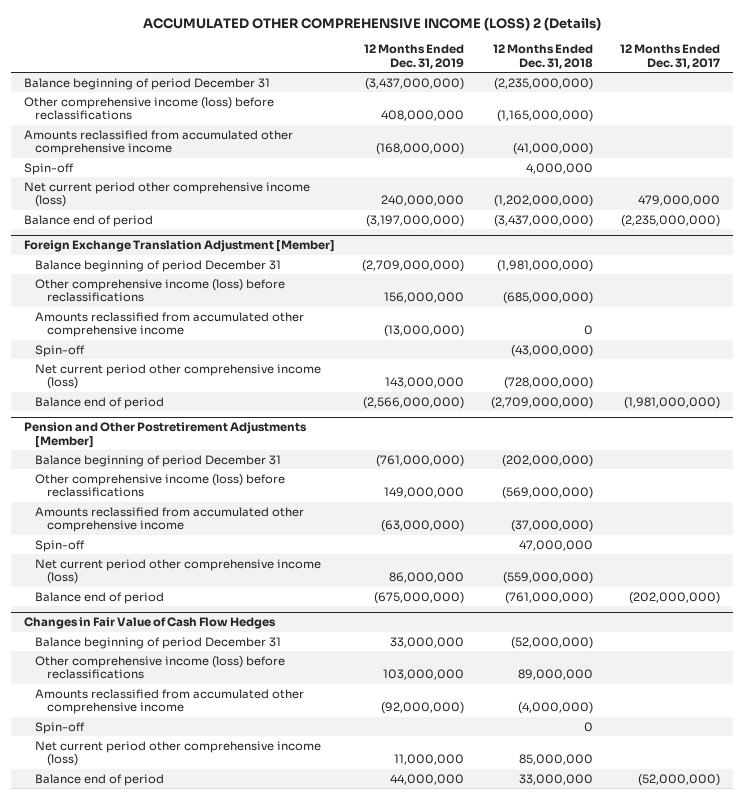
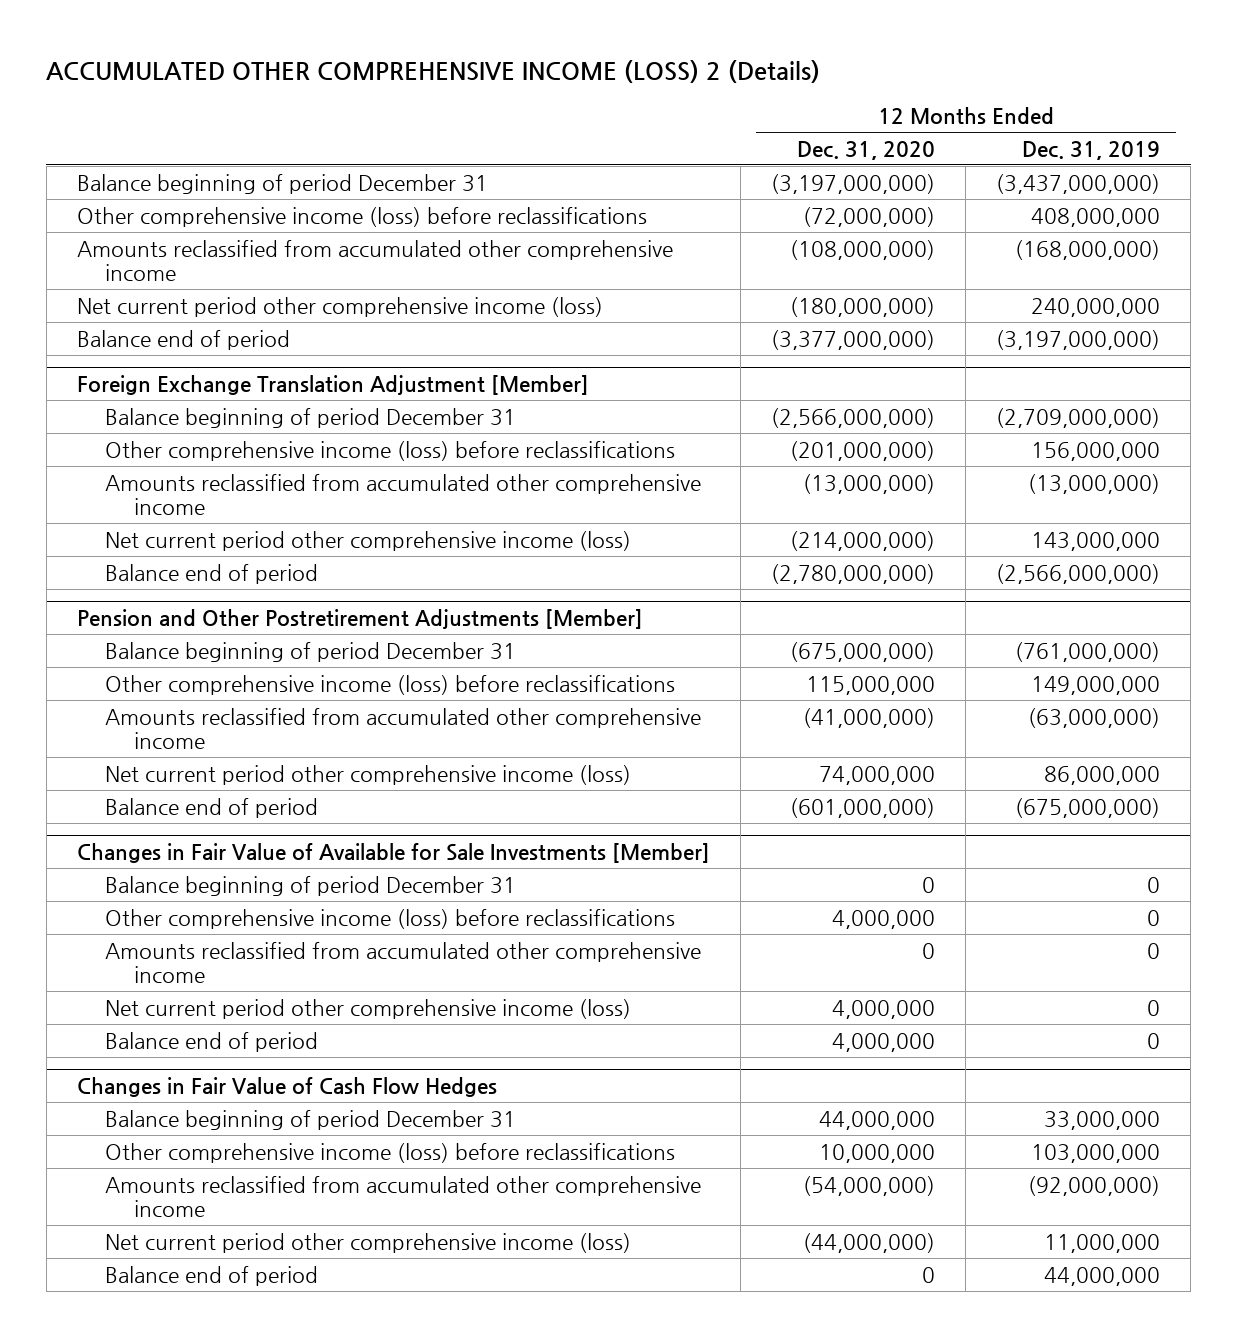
[493,44,594,69] 12 Months Ended Dec. 31, 2018 -> none
[620,44,721,69] 12 Months Ended Dec. 31, 2017 -> none
none -> [797,141,936,161] Dec. 31, 2020
[24,162,75,175] Spin-off -> none
[35,344,86,357] Spin-off -> none
[35,539,86,552] Spin-off -> none
none -> [76,842,710,863] Changes in Fair Value of Available for Sale Investments [Member]
none -> [105,875,517,896] Balance beginning of period December 31
none -> [105,908,676,929] Other comprehensive income (loss) before reclassifications
none -> [105,941,702,984] Amounts reclassified from accumulated other comprehensive income
none -> [105,998,632,1019] Net current period other comprehensive income (loss)
none -> [105,1031,319,1052] Balance end of period
[35,721,86,734] Spin-off -> none

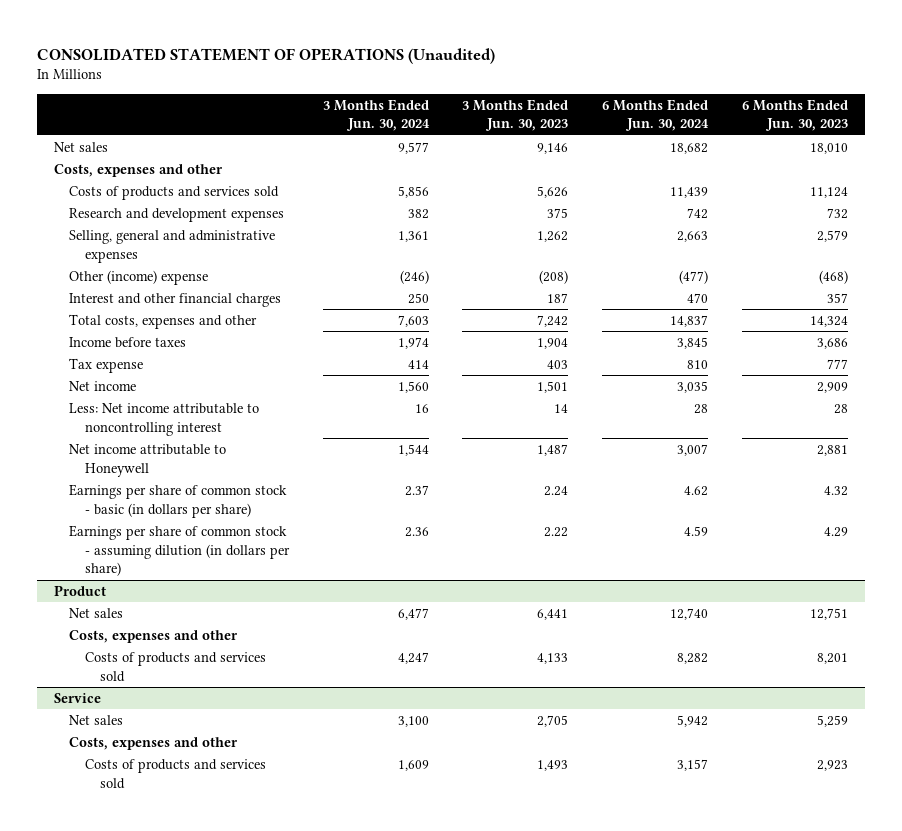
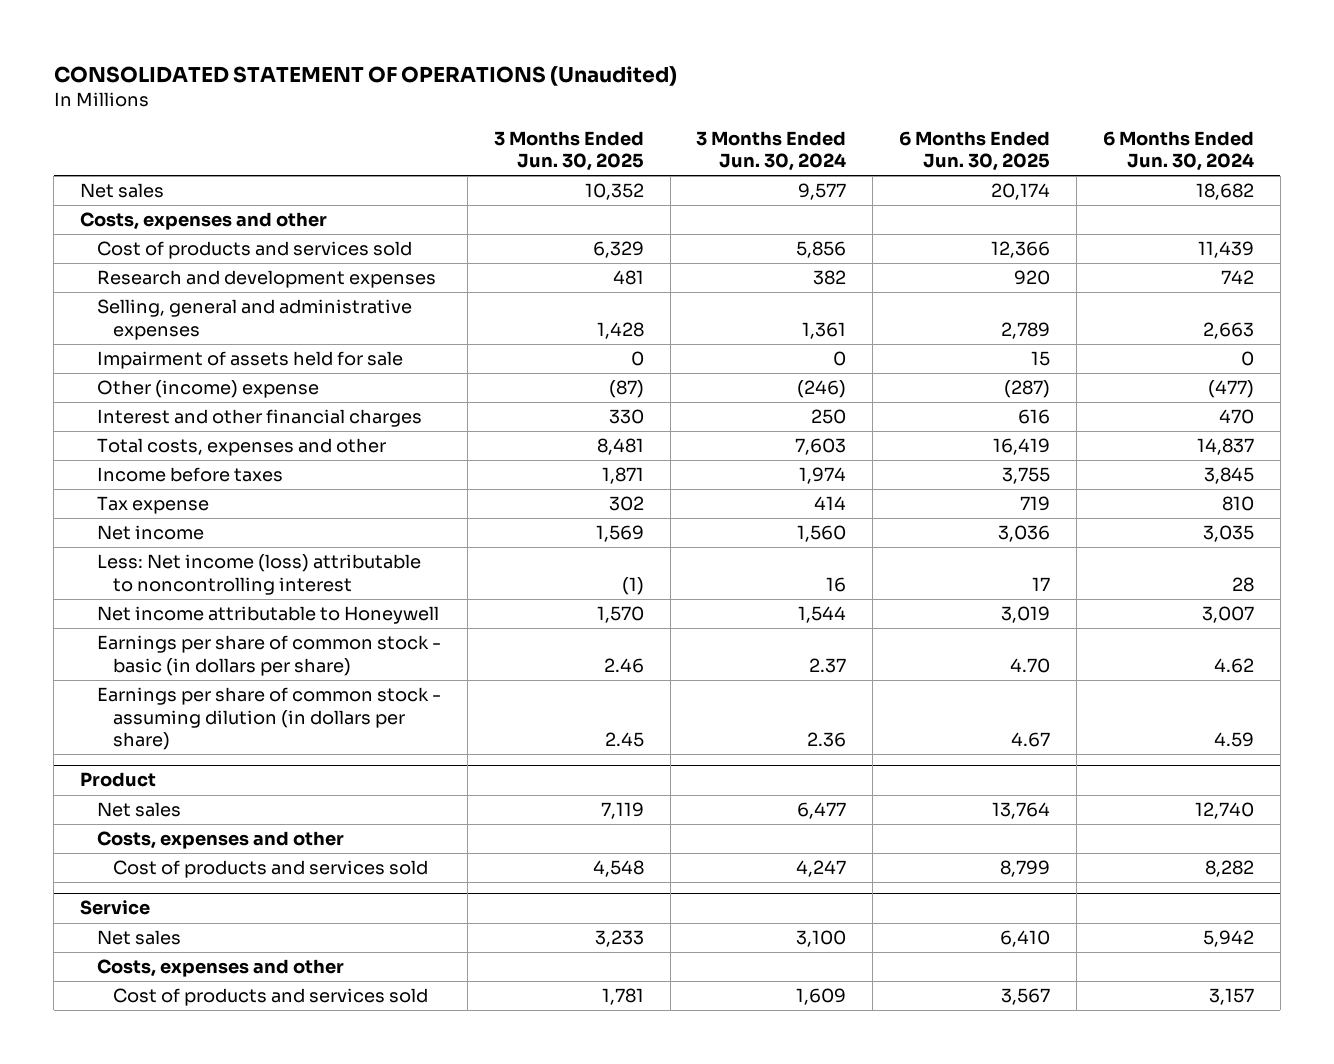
[462,98,569,132] 3 Months Ended Jun. 30, 2023 -> none
[742,98,849,132] 6 Months Ended Jun. 30, 2023 -> none
none -> [493,130,644,172] 3 Months Ended Jun. 30, 2025
none -> [899,130,1051,172] 6 Months Ended Jun. 30, 2025
[69,185,280,200] Costs of products and services sold -> [96,241,412,260] Cost of products and services sold
none -> [96,351,403,370] Impairment of assets held for sale
[69,402,260,436] Less: Net income attributable to noncontrolling interest -> [96,554,421,595] Less: Net income (loss) attributable to noncontrolling interest
[84,651,266,682] Costs of products and services sold -> [113,860,429,879] Cost of products and services sold
[84,758,266,789] Costs of products and services sold -> [113,988,429,1007] Cost of products and services sold

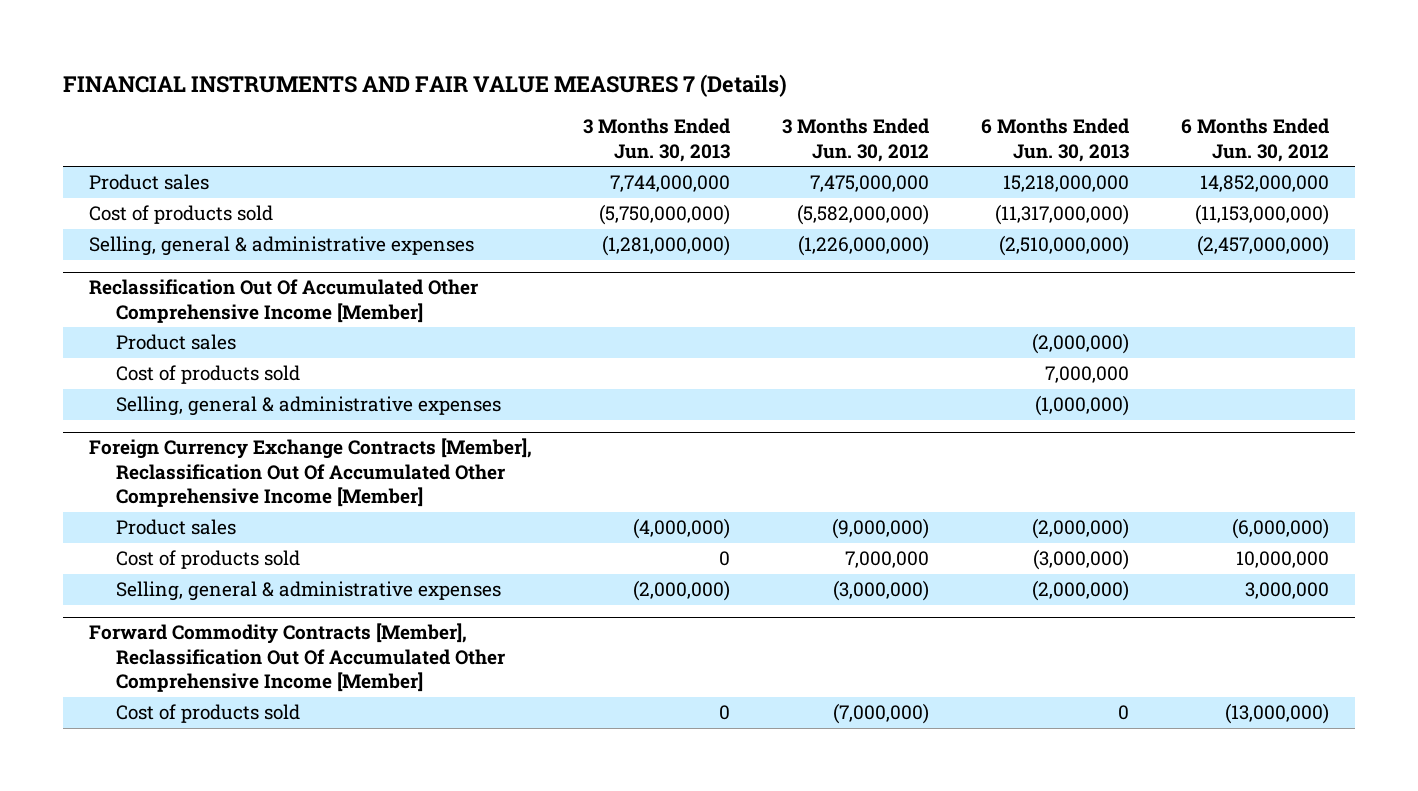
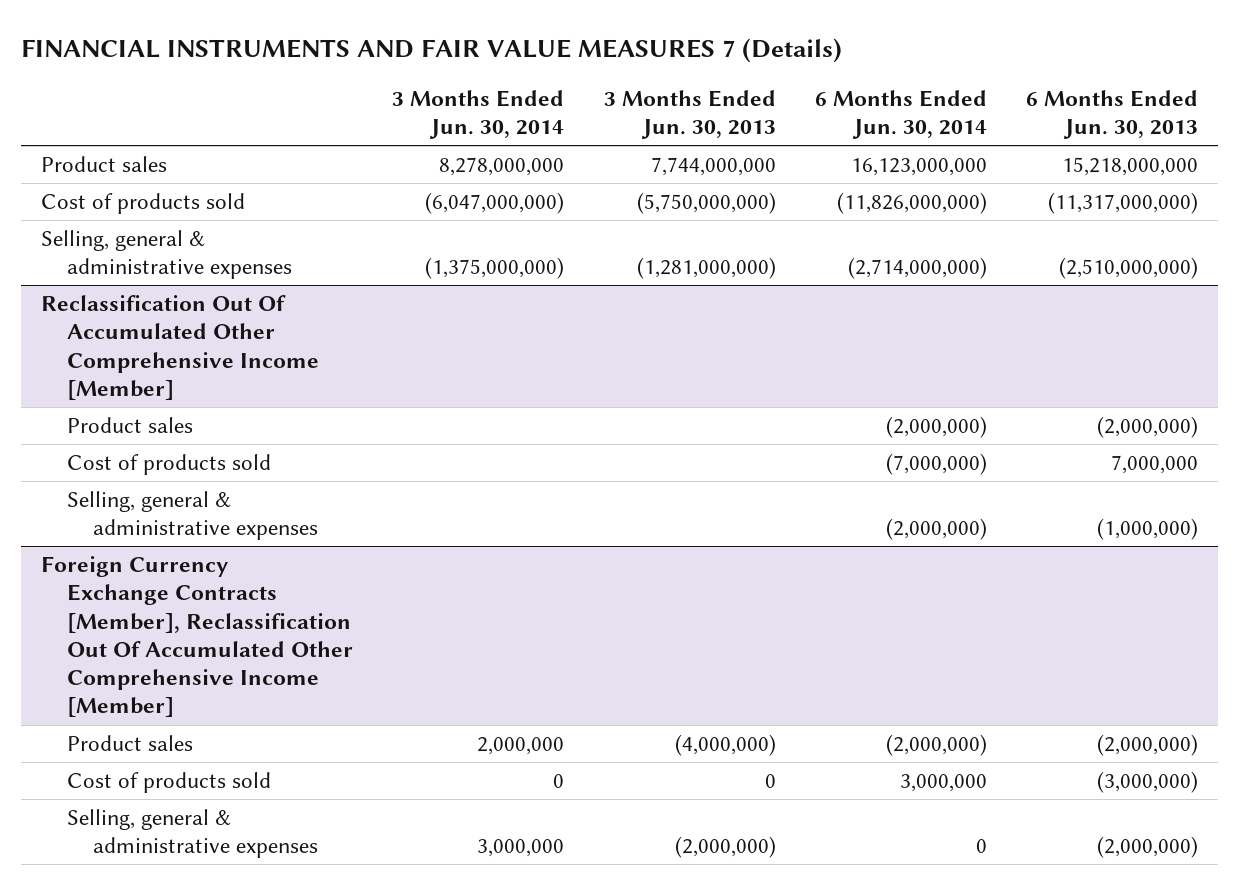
[782,118,930,162] 3 Months Ended Jun. 30, 2012 -> none
[1181,118,1330,162] 6 Months Ended Jun. 30, 2012 -> none
none -> [392,89,565,139] 3 Months Ended Jun. 30, 2014
none -> [814,89,987,139] 6 Months Ended Jun. 30, 2014
[88,623,505,693] Forward Commodity Contracts [Member], Reclassification Out Of Accumulated Other Comprehensive Income [Member] -> none
[115,704,300,724] Cost of products sold -> none

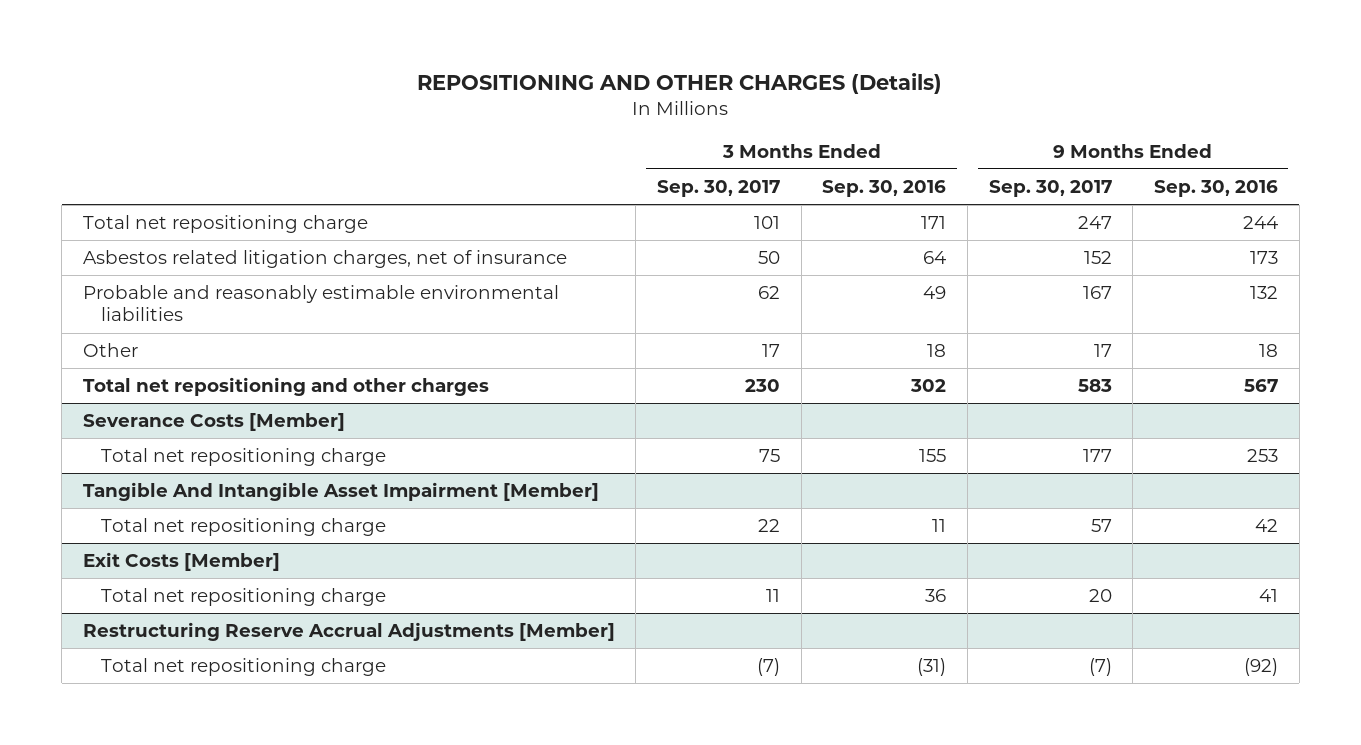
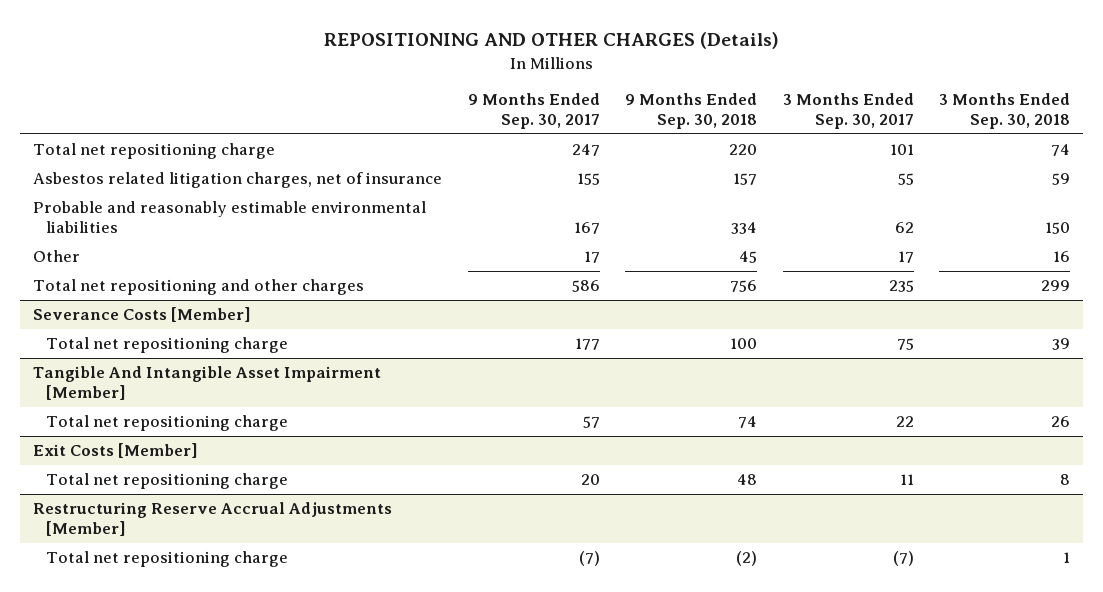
[822,179,947,197] Sep. 30, 2016 -> none
[1153,179,1278,197] Sep. 30, 2016 -> none
none -> [625,93,758,130] 9 Months Ended Sep. 30, 2018
none -> [939,93,1071,130] 3 Months Ended Sep. 30, 2018
[758,251,781,265] 50 -> [897,173,914,186] 55
[1083,251,1112,265] 152 -> [576,173,600,186] 155
[745,379,781,393] 230 -> [888,280,914,293] 235
[1077,379,1112,393] 583 -> [571,280,600,293] 586

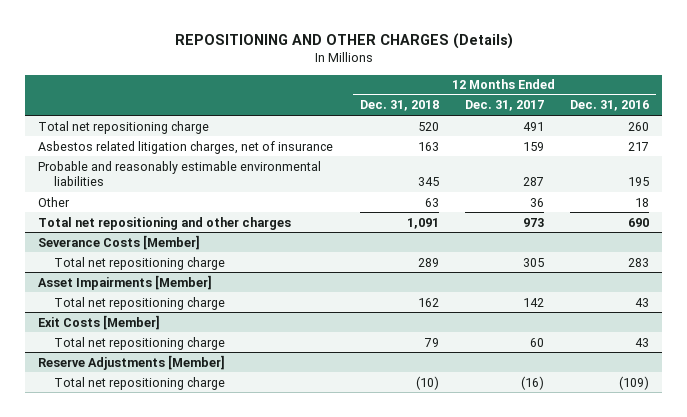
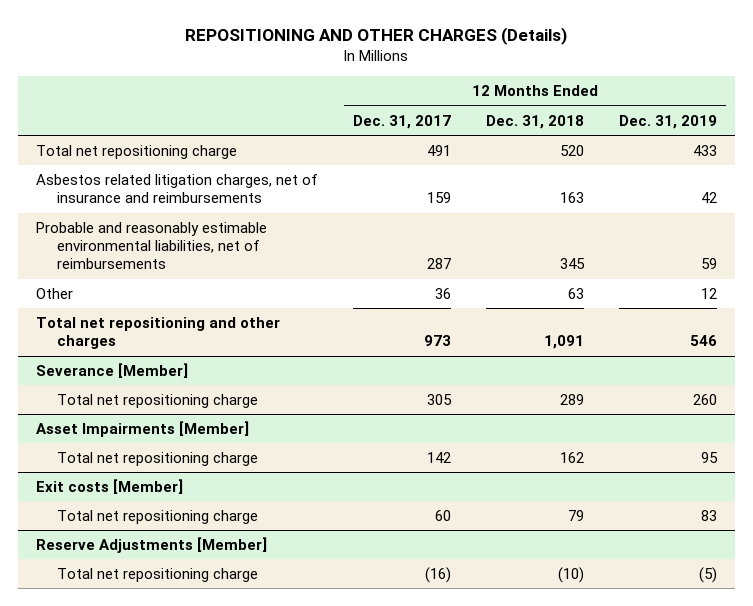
[570,100,650,112] Dec. 31, 2016 -> none
none -> [619,114,718,129] Dec. 31, 2019
[38,140,334,154] Asbestos related litigation charges, net of insurance -> [35,174,318,204] Asbestos related litigation charges, net of insurance and reimbursements
[38,160,322,187] Probable and reasonably estimable environmental liabilities -> [35,222,267,270] Probable and reasonably estimable environmental liabilities, net of reimbursements
[38,234,201,250] Severance Costs [Member] -> [35,363,188,379] Severance [Member]
[38,314,161,330] Exit Costs [Member] -> [35,479,183,495] Exit costs [Member]

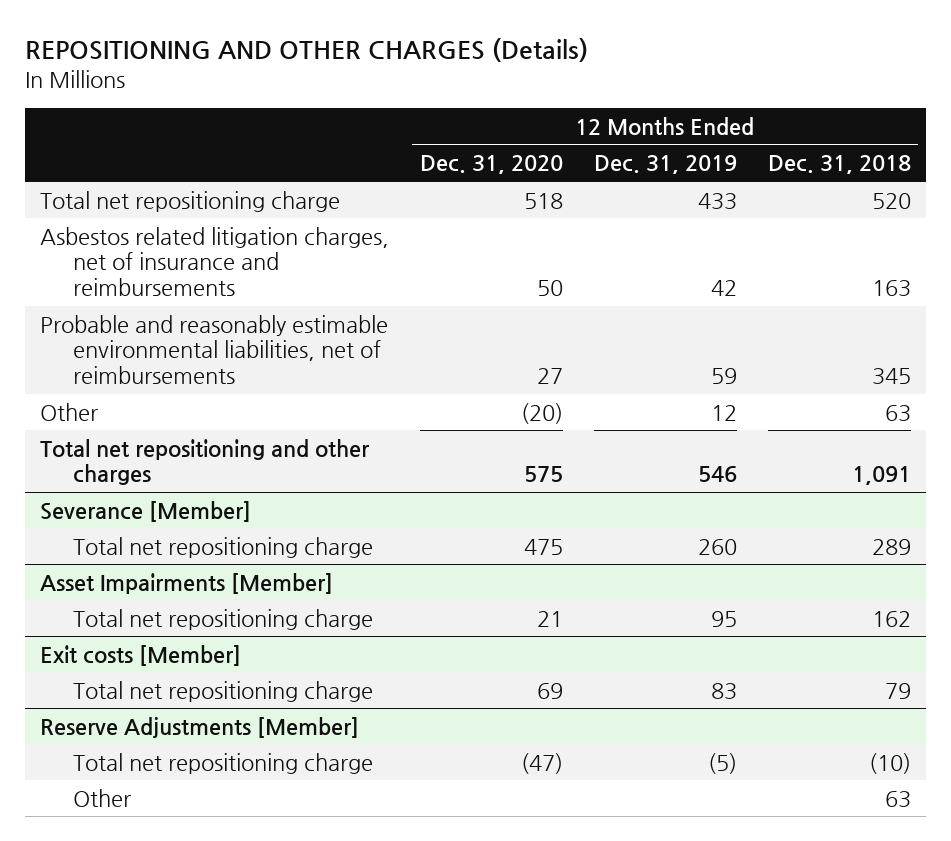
[352,114,451,129] Dec. 31, 2017 -> none
none -> [420,155,564,175] Dec. 31, 2020
none -> [73,788,132,807] Other

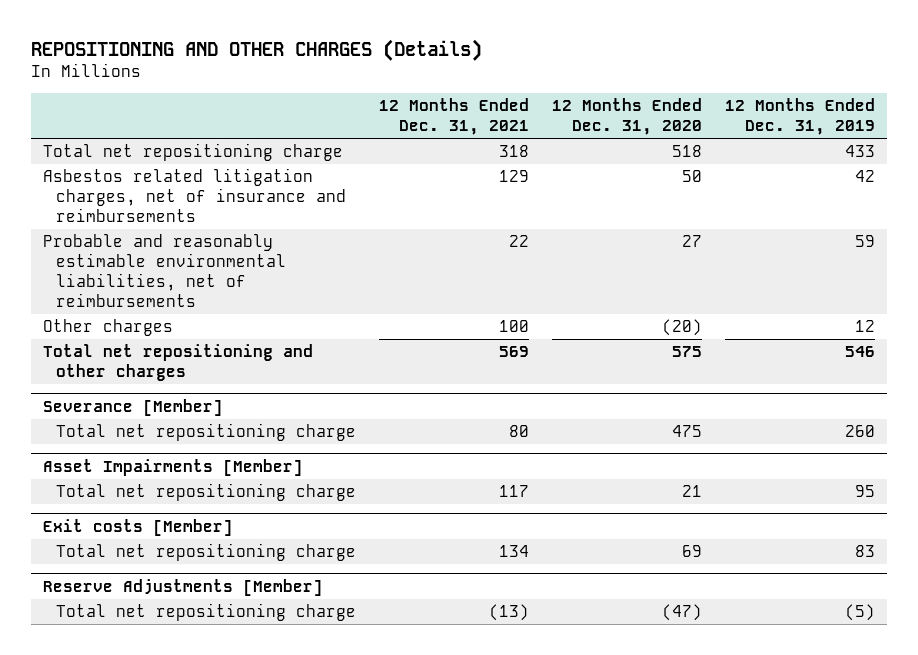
[767,155,911,175] Dec. 31, 2018 -> none
none -> [379,98,530,136] 12 Months Ended Dec. 31, 2021
[40,402,99,421] Other -> [42,319,173,337] Other charges
[73,788,132,807] Other -> none

